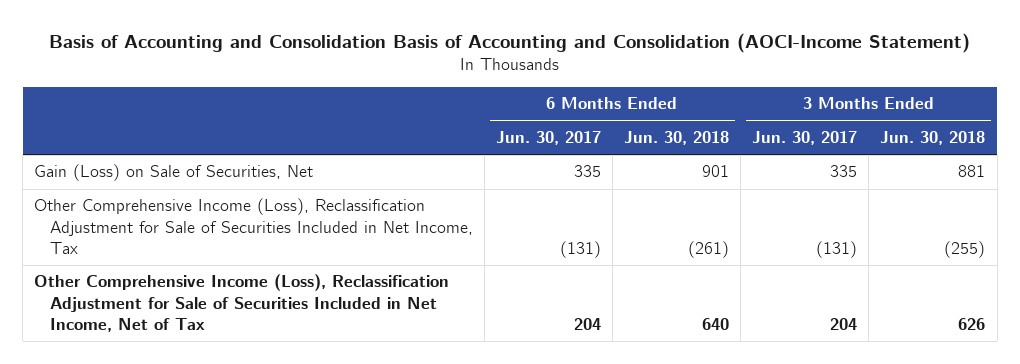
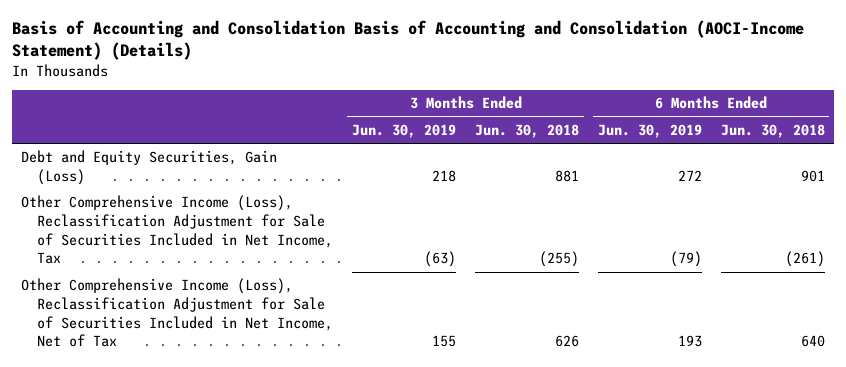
[48,33,970,54] Basis of Accounting and Consolidation Basis of Accounting and Consolidation (AOCI-Income Statement) -> [11,19,804,61] Basis of Accounting and Consolidation Basis of Accounting and Consolidation (AOCI-Income Statement) (Details)
[495,131,601,146] Jun. 30, 2017 -> none
[752,131,858,146] Jun. 30, 2017 -> none
none -> [352,123,457,138] Jun. 30, 2019
none -> [597,123,702,138] Jun. 30, 2019
[34,164,314,182] Gain (Loss) on Sale of Securities, Net -> [20,150,277,186] Debt and Equity Securities, Gain (Loss)

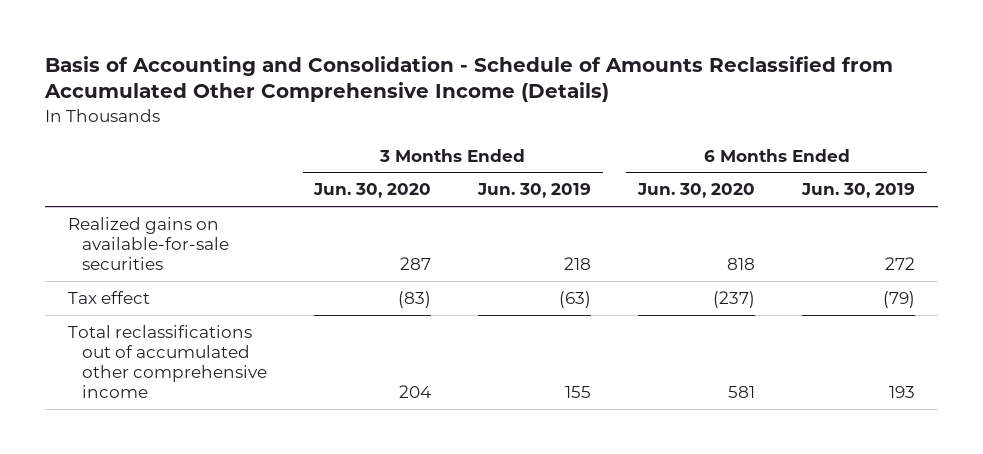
[11,19,804,61] Basis of Accounting and Consolidation Basis of Accounting and Consolidation (AOCI-Income Statement) (Details) -> [43,55,893,103] Basis of Accounting and Consolidation - Schedule of Amounts Reclassified from Accumulated Other Comprehensive Income (Details)
[475,123,580,138] Jun. 30, 2018 -> none
[720,123,825,138] Jun. 30, 2018 -> none
none -> [313,183,432,199] Jun. 30, 2020
none -> [637,183,756,199] Jun. 30, 2020
[20,150,277,186] Debt and Equity Securities, Gain (Loss) -> [68,216,230,271] Realized gains on available-for-sale securities
[20,195,334,265] Other Comprehensive Income (Loss), Reclassification Adjustment for Sale of Securities Included in Net Income, Tax -> [68,290,151,304] Tax effect
[20,278,334,348] Other Comprehensive Income (Loss), Reclassification Adjustment for Sale of Securities Included in Net Income, Net of Tax -> [68,324,268,399] Total reclassifications out of accumulated other comprehensive income

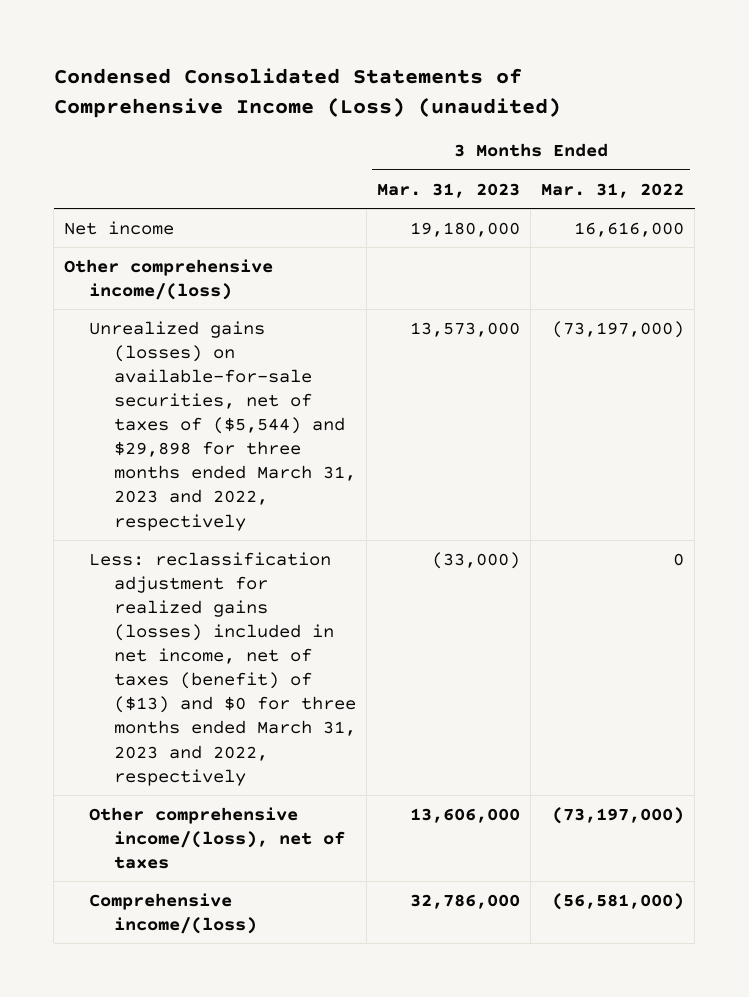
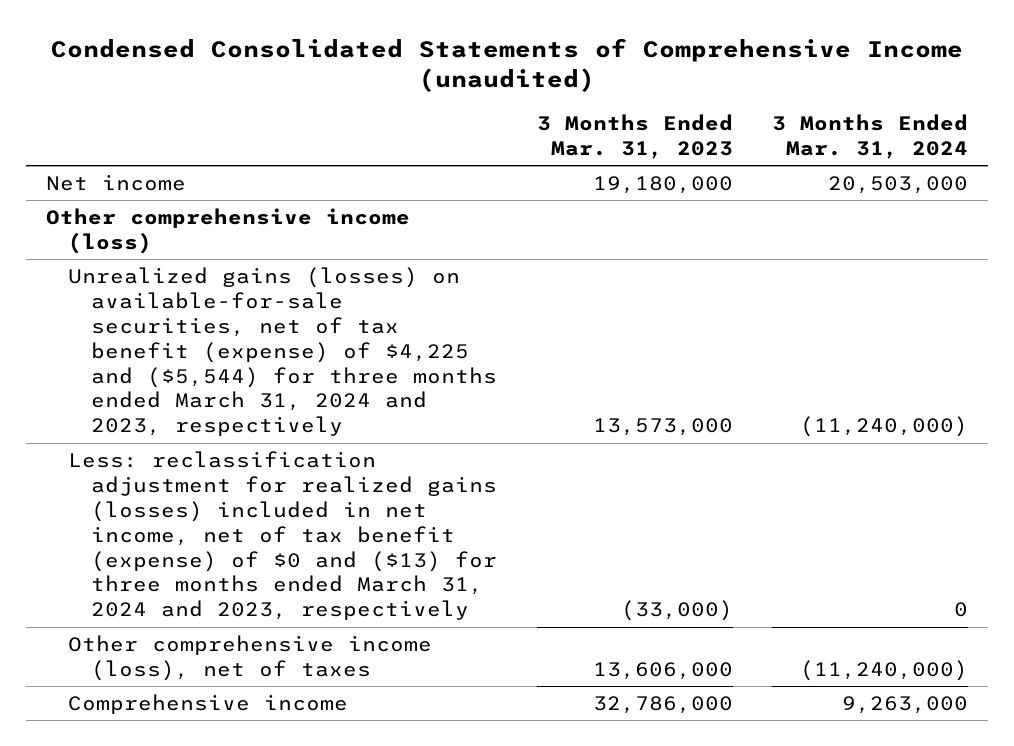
[53,68,561,118] Condensed Consolidated Statements of Comprehensive Income (Loss) (unaudited) -> [51,37,964,92] Condensed Consolidated Statements of Comprehensive Income (unaudited)
[541,182,685,198] Mar. 31, 2022 -> none
none -> [772,114,969,160] 3 Months Ended Mar. 31, 2024
[64,258,274,300] Other comprehensive income/(loss) -> [46,207,411,254] Other comprehensive income (loss)
[89,320,356,531] Unrealized gains (losses) on available-for-sale securities, net of taxes of ($5,544) and $29,898 for three months ended March 31, 2023 and 2022, respectively -> [68,266,497,437] Unrealized gains (losses) on available-for-sale securities, net of tax benefit (expense) of $4,225 and ($5,544) for three months ended March 31, 2024 and 2023, respectively
[89,551,356,786] Less: reclassification adjustment for realized gains (losses) included in net income, net of taxes (benefit) of ($13) and $0 for three months ended March 31, 2023 and 2022, respectively -> [68,450,497,621] Less: reclassification adjustment for realized gains (losses) included in net income, net of tax benefit (expense) of $0 and ($13) for three months ended March 31, 2024 and 2023, respectively
[89,806,345,869] Other comprehensive income/(loss), net of taxes -> [68,634,433,681] Other comprehensive income (loss), net of taxes
[89,892,257,934] Comprehensive income/(loss) -> [68,693,349,714] Comprehensive income

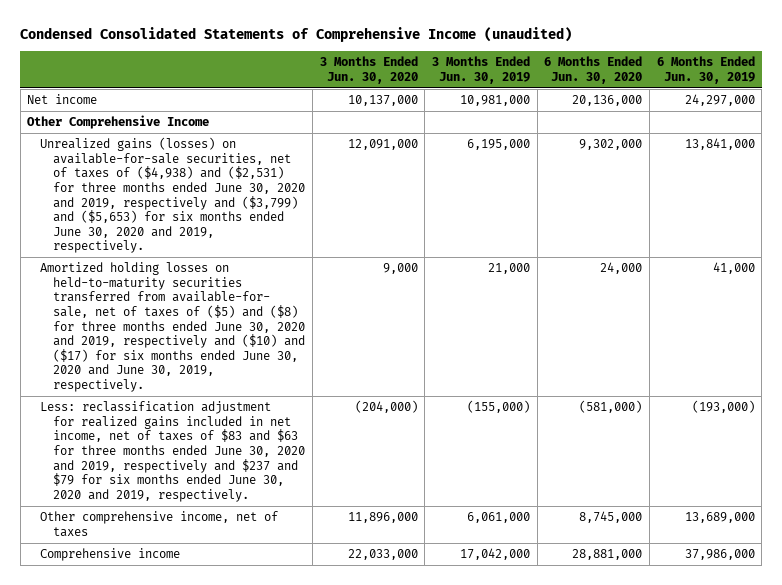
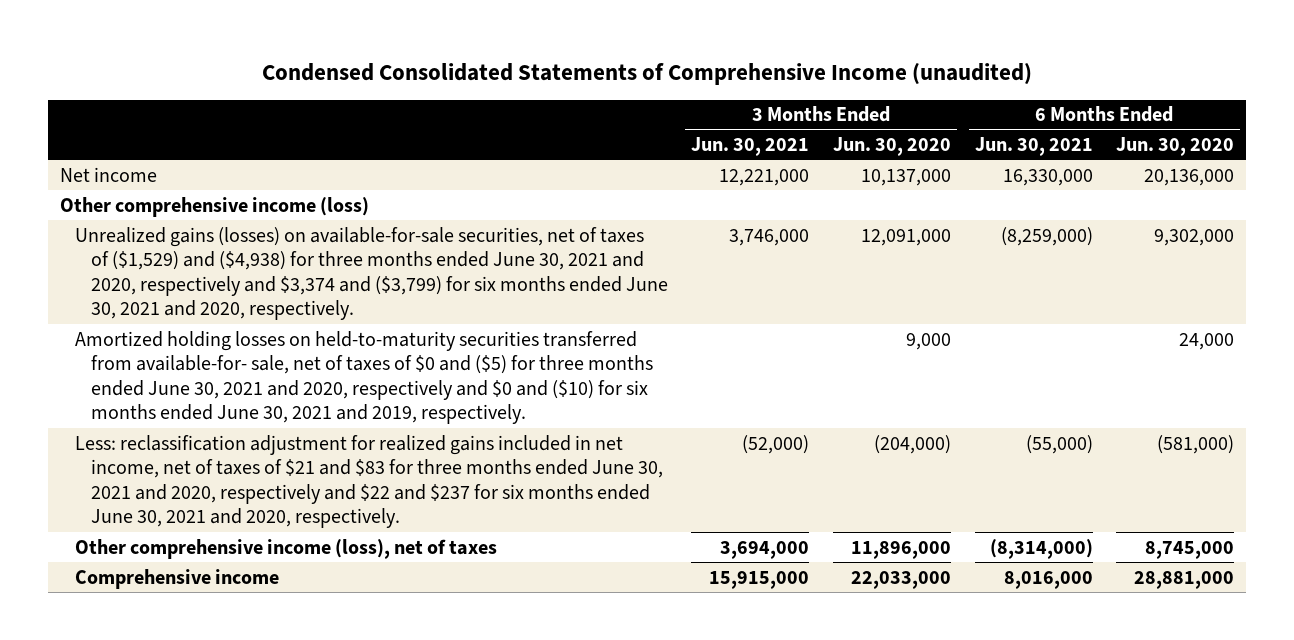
[431,55,530,84] 3 Months Ended Jun. 30, 2019 -> none
[656,55,755,84] 6 Months Ended Jun. 30, 2019 -> none
none -> [691,136,810,156] Jun. 30, 2021
none -> [974,136,1093,156] Jun. 30, 2021
[27,115,210,130] Other Comprehensive Income -> [60,196,370,217] Other comprehensive income (loss)
[40,137,306,254] Unrealized gains (losses) on available-for-sale securities, net of taxes of ($4,938) and ($2,531) for three months ended June 30, 2020 and 2019, respectively and ($3,799) and ($5,653) for six months ended June 30, 2020 and 2019, respectively. -> [75,226,668,321] Unrealized gains (losses) on available-for-sale securities, net of taxes of ($1,529) and ($4,938) for three months ended June 30, 2021 and 2020, respectively and $3,374 and ($3,799) for six months ended June 30, 2021 and 2020, respectively.
[40,262,306,392] Amortized holding losses on held-to-maturity securities transferred from available-for- sale, net of taxes of ($5) and ($8) for three months ended June 30, 2020 and 2019, respectively and ($10) and ($17) for six months ended June 30, 2020 and June 30, 2019, respectively. -> [75,330,653,425] Amortized holding losses on held-to-maturity securities transferred from available-for- sale, net of taxes of $0 and ($5) for three months ended June 30, 2021 and 2020, respectively and $0 and ($10) for six months ended June 30, 2021 and 2019, respectively.
[40,401,306,502] Less: reclassification adjustment for realized gains included in net income, net of taxes of $83 and $63 for three months ended June 30, 2020 and 2019, respectively and $237 and $79 for six months ended June 30, 2020 and 2019, respectively. -> [75,434,663,529] Less: reclassification adjustment for realized gains included in net income, net of taxes of $21 and $83 for three months ended June 30, 2021 and 2020, respectively and $22 and $237 for six months ended June 30, 2021 and 2020, respectively.
[40,511,279,537] Other comprehensive income, net of taxes -> [75,538,498,559] Other comprehensive income (loss), net of taxes

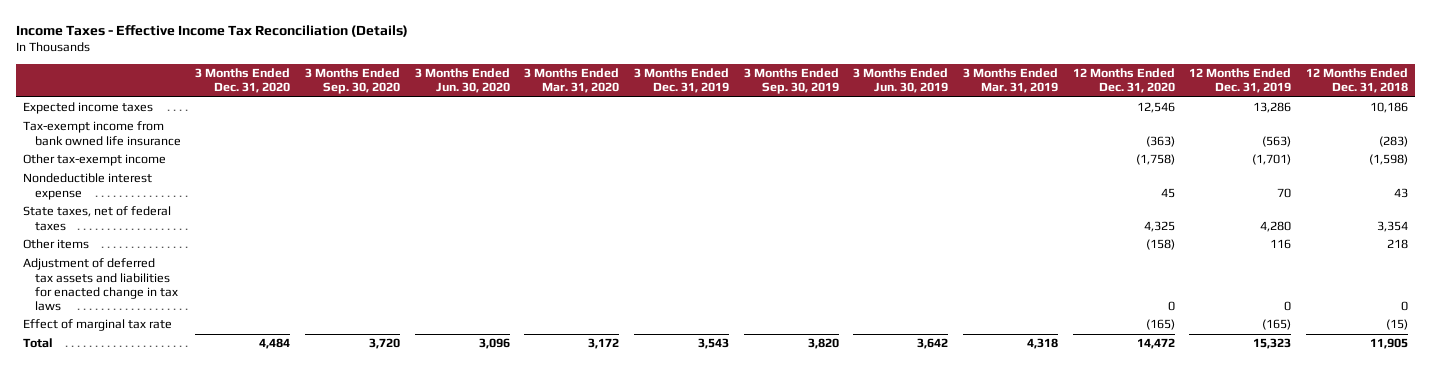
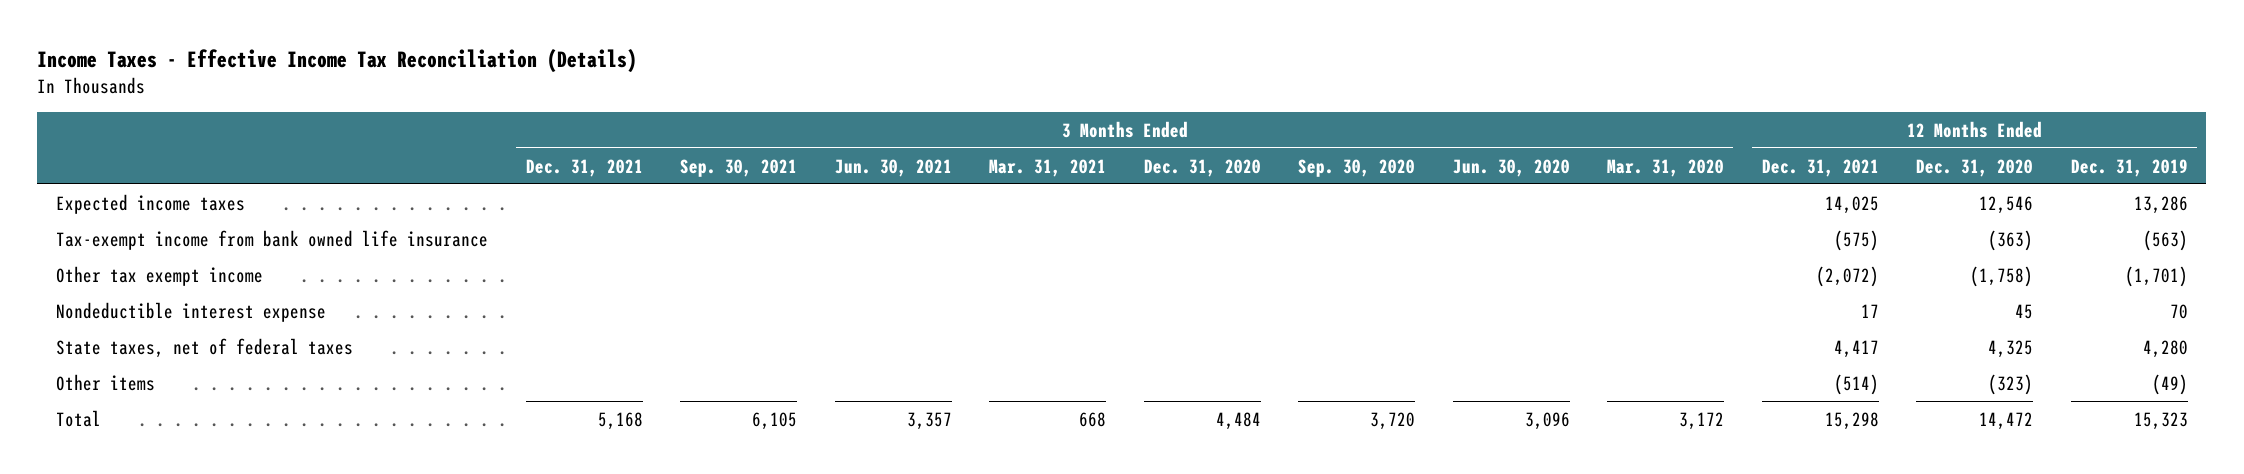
[633,68,729,94] 3 Months Ended Dec. 31, 2019 -> none
[743,68,839,95] 3 Months Ended Sep. 30, 2019 -> none
[853,68,949,94] 3 Months Ended Jun. 30, 2019 -> none
[962,68,1058,94] 3 Months Ended Mar. 31, 2019 -> none
[1305,68,1408,94] 12 Months Ended Dec. 31, 2018 -> none
none -> [525,158,643,177] Dec. 31, 2021
none -> [680,158,798,177] Sep. 30, 2021
none -> [834,158,952,177] Jun. 30, 2021
none -> [989,158,1107,177] Mar. 31, 2021
none -> [1761,158,1879,177] Dec. 31, 2021
[22,154,166,167] Other tax-exempt income -> [56,265,264,286] Other tax exempt income
[22,258,178,312] Adjustment of deferred tax assets and liabilities for enacted change in tax laws -> none
[22,319,172,332] Effect of marginal tax rate -> none
[1145,239,1175,251] (158) -> [1988,373,2034,395] (323)
[1270,239,1292,250] 116 -> [2151,373,2188,395] (49)

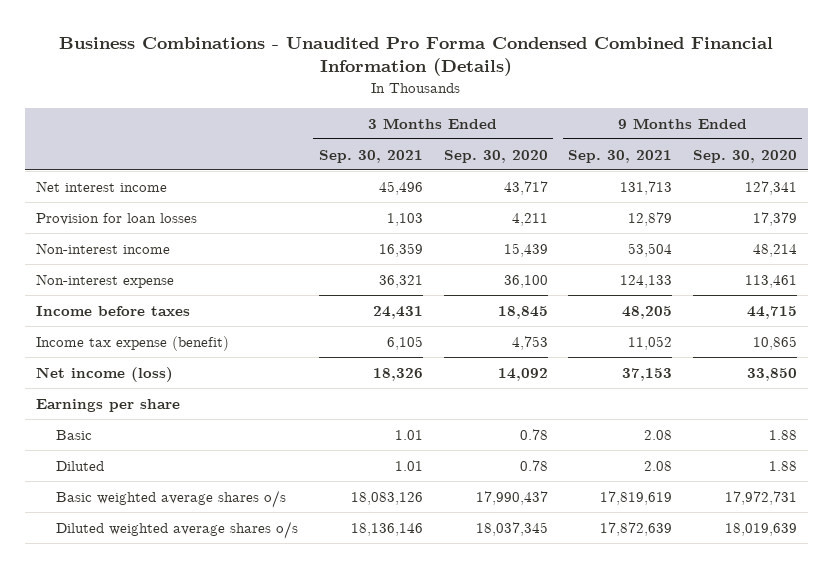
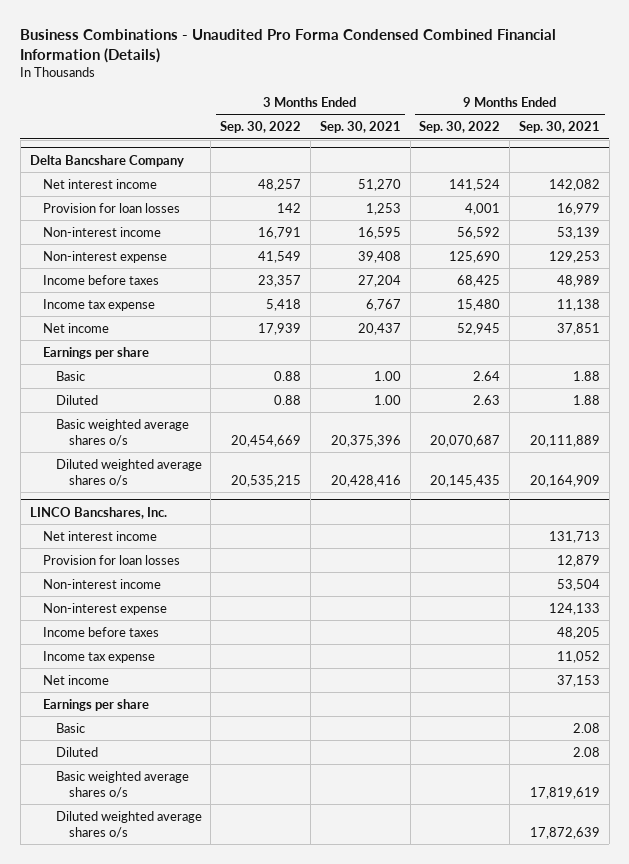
[443,149,548,163] Sep. 30, 2020 -> none
[693,149,798,163] Sep. 30, 2020 -> none
none -> [220,121,302,134] Sep. 30, 2022
none -> [419,121,501,134] Sep. 30, 2022
none -> [29,154,184,167] Delta Bancshare Company
[378,180,423,195] 45,496 -> [357,178,401,191] 51,270
[620,180,673,195] 131,713 -> [548,178,600,191] 142,082
[386,212,423,226] 1,103 -> [365,202,401,215] 1,253
[628,211,673,226] 12,879 -> [556,202,600,215] 16,979
[378,242,423,257] 16,359 -> [357,226,401,239] 16,595
[628,242,673,257] 53,504 -> [556,226,600,239] 53,139
[378,274,423,288] 36,321 -> [357,250,401,263] 39,408
[620,274,673,288] 124,133 -> [548,250,600,263] 129,253
[372,305,423,319] 24,431 -> [357,274,401,287] 27,204
[622,305,673,319] 48,205 -> [556,274,600,287] 48,989
[35,335,229,351] Income tax expense (benefit) -> [42,298,155,311] Income tax expense
[386,335,423,350] 6,105 -> [365,298,401,311] 6,767
[628,335,673,350] 11,052 -> [556,298,600,311] 11,138
[35,366,173,382] Net income (loss) -> [42,322,109,333] Net income
[372,367,423,381] 18,326 -> [357,322,401,335] 20,437
[622,367,673,381] 37,153 -> [556,322,600,335] 37,851
[394,429,423,440] 1.01 -> [373,370,401,381] 1.00
[644,429,673,440] 2.08 -> [572,370,600,381] 1.88
[394,460,423,471] 1.01 -> [373,394,401,405] 1.00
[644,460,673,471] 2.08 -> [572,394,600,405] 1.88
[350,491,423,505] 18,083,126 -> [330,434,401,447] 20,375,396
[600,490,673,505] 17,819,619 -> [529,434,600,447] 20,111,889
[350,522,423,536] 18,136,146 -> [330,474,401,487] 20,428,416
[600,521,673,536] 17,872,639 -> [529,474,600,487] 20,164,909
none -> [29,506,167,519] LINCO Bancshares, Inc.
none -> [42,530,157,541] Net interest income
none -> [42,554,180,565] Provision for loan losses
none -> [42,578,161,589] Non-interest income
none -> [42,602,167,615] Non-interest expense
none -> [42,626,159,637] Income before taxes
none -> [42,650,155,663] Income tax expense
none -> [42,674,109,685] Net income
none -> [42,698,149,711] Earnings per share
none -> [55,722,85,733] Basic
none -> [55,746,98,757] Diluted
none -> [55,770,189,798] Basic weighted average shares o/s
none -> [55,810,202,838] Diluted weighted average shares o/s

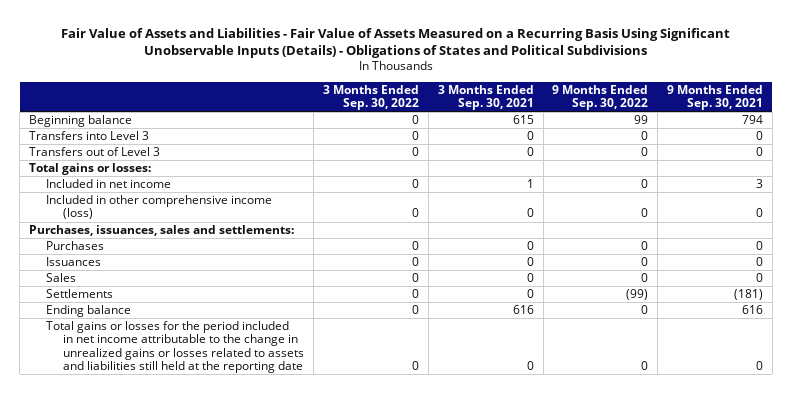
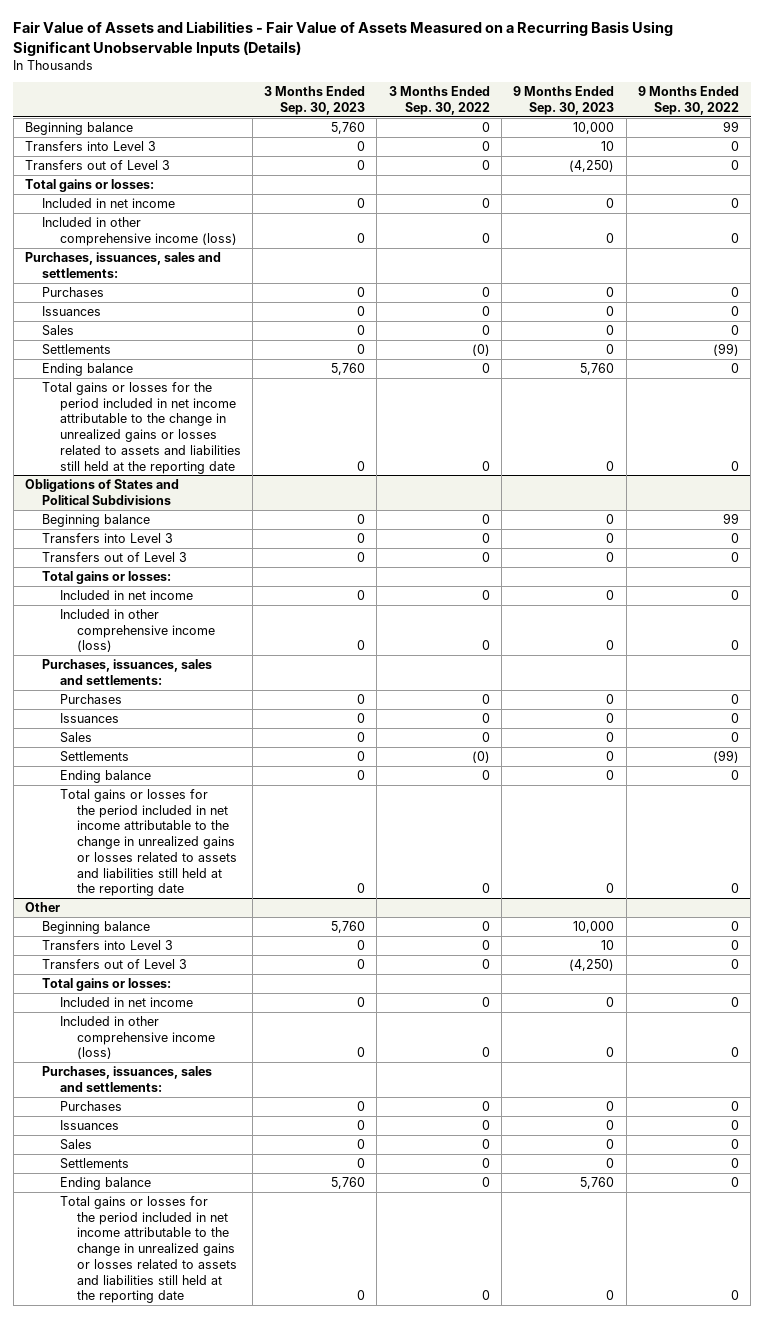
[61,27,731,59] Fair Value of Assets and Liabilities - Fair Value of Assets Measured on a Recurring Basis Using Significant Unobservable Inputs (Details) - Obligations of States and Political Subdivisions -> [13,20,674,56] Fair Value of Assets and Liabilities - Fair Value of Assets Measured on a Recurring Basis Using Significant Unobservable Inputs (Details)
[437,84,534,111] 3 Months Ended Sep. 30, 2021 -> none
[667,84,764,111] 9 Months Ended Sep. 30, 2021 -> none
none -> [264,86,366,115] 3 Months Ended Sep. 30, 2023
none -> [513,86,615,115] 9 Months Ended Sep. 30, 2023
[412,289,420,299] 0 -> [471,344,490,357] (0)
none -> [25,479,180,505] Obligations of States and Political Subdivisions
none -> [42,514,151,528] Beginning balance
none -> [42,533,174,544] Transfers into Level 3
none -> [42,552,188,563] Transfers out of Level 3
none -> [42,571,172,585] Total gains or losses:
none -> [59,590,193,601] Included in net income
none -> [59,609,215,653] Included in other comprehensive income (loss)
none -> [42,659,213,685] Purchases, issuances, sales and settlements:
none -> [59,694,122,705] Purchases
none -> [59,713,119,724] Issuances
none -> [59,732,92,744] Sales
none -> [59,751,129,763] Settlements
none -> [59,770,151,784] Ending balance
none -> [59,789,237,897] Total gains or losses for the period included in net income attributable to the change in unrealized gains or losses related to assets and liabilities still held at the reporting date
none -> [25,902,61,913] Other
none -> [42,921,151,935] Beginning balance
none -> [42,940,174,951] Transfers into Level 3
none -> [42,959,188,970] Transfers out of Level 3
none -> [42,978,172,992] Total gains or losses:
none -> [59,997,193,1008] Included in net income
none -> [59,1016,215,1060] Included in other comprehensive income (loss)
none -> [42,1066,213,1092] Purchases, issuances, sales and settlements:
none -> [59,1101,122,1112] Purchases
none -> [59,1120,119,1131] Issuances
none -> [59,1139,92,1151] Sales
none -> [59,1158,129,1170] Settlements
none -> [59,1177,151,1191] Ending balance
none -> [59,1196,237,1304] Total gains or losses for the period included in net income attributable to the change in unrealized gains or losses related to assets and liabilities still held at the reporting date

